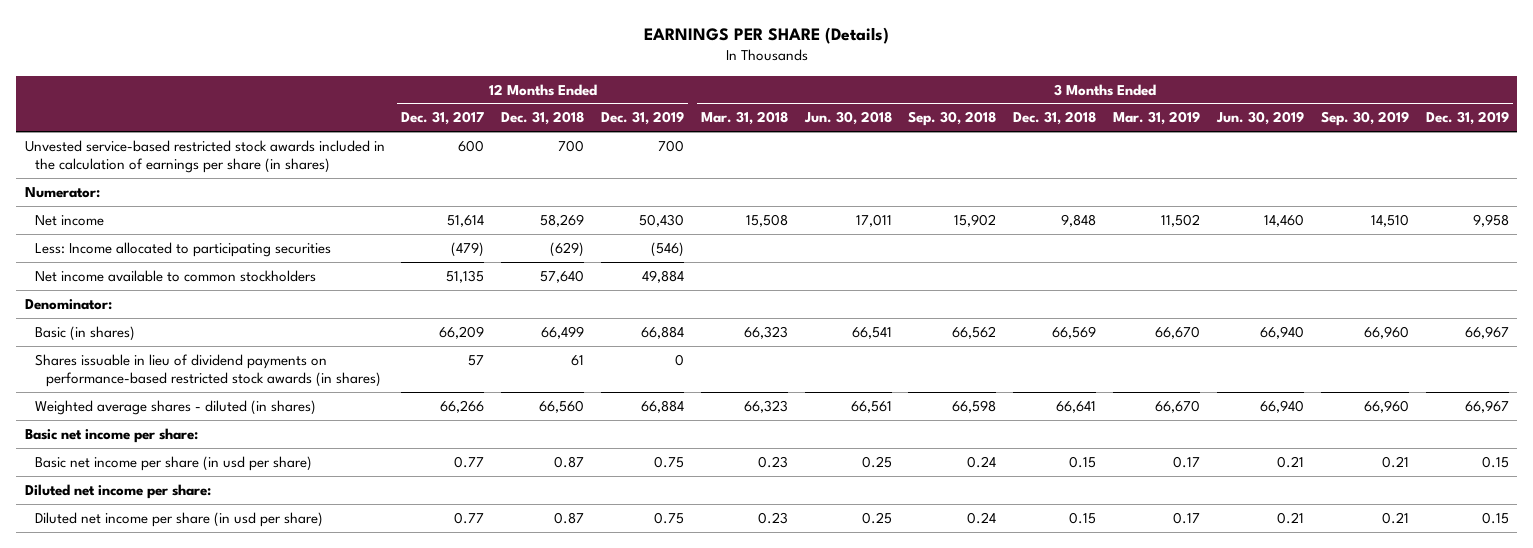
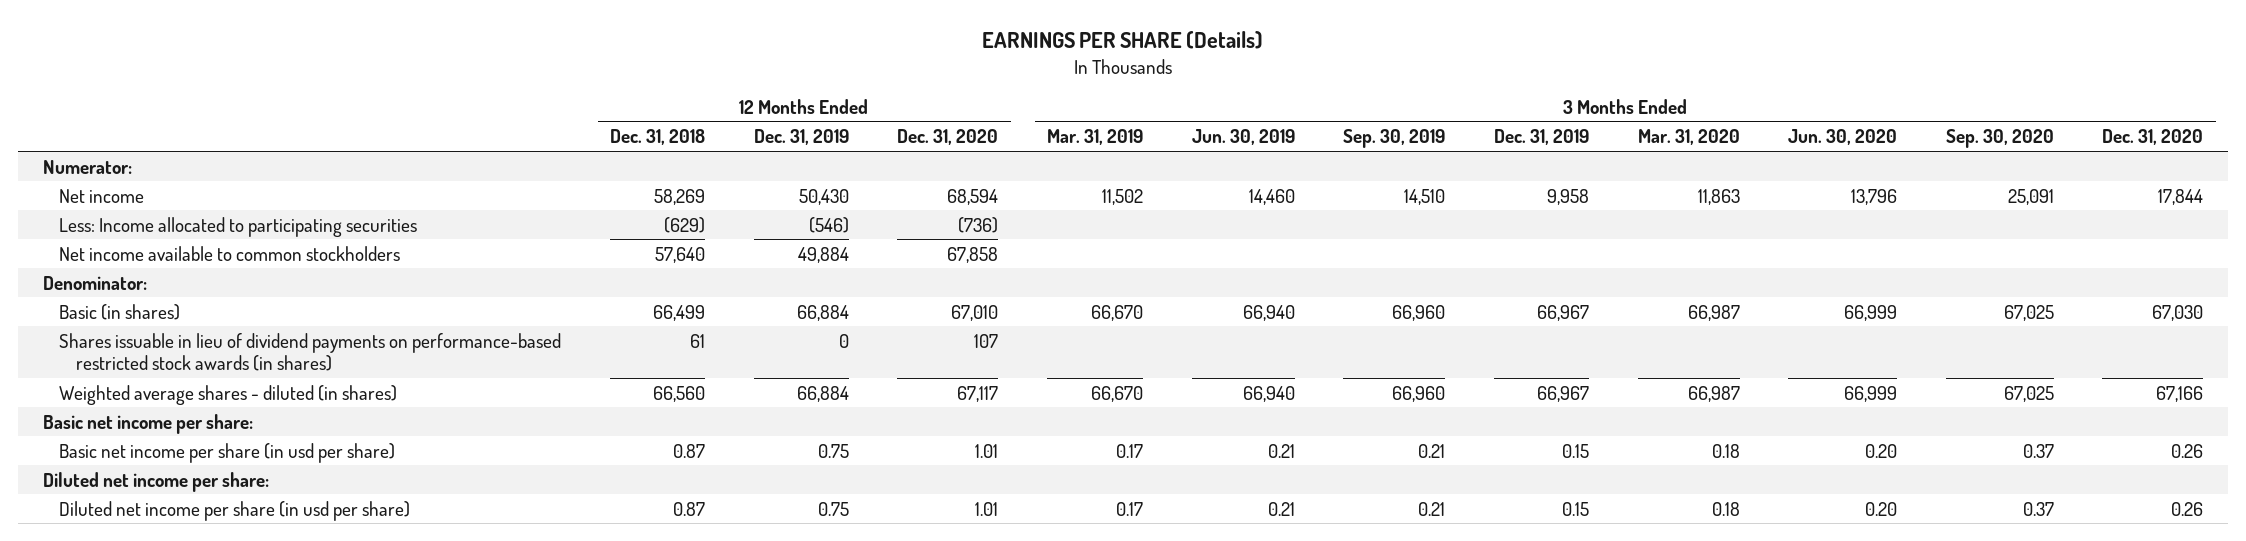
[401,111,485,126] Dec. 31, 2017 -> none
[700,111,788,126] Mar. 31, 2018 -> none
[803,111,892,126] Jun. 30, 2018 -> none
[908,111,997,127] Sep. 30, 2018 -> none
[1013,111,1097,126] Dec. 31, 2018 -> none
none -> [897,129,999,146] Dec. 31, 2020
none -> [1637,129,1740,146] Mar. 31, 2020
none -> [1788,129,1898,146] Jun. 30, 2020
none -> [1945,129,2054,149] Sep. 30, 2020
none -> [2102,129,2204,146] Dec. 31, 2020
[24,139,385,173] Unvested service-based restricted stock awards included in the calculation of earnings per share (in shares) -> none

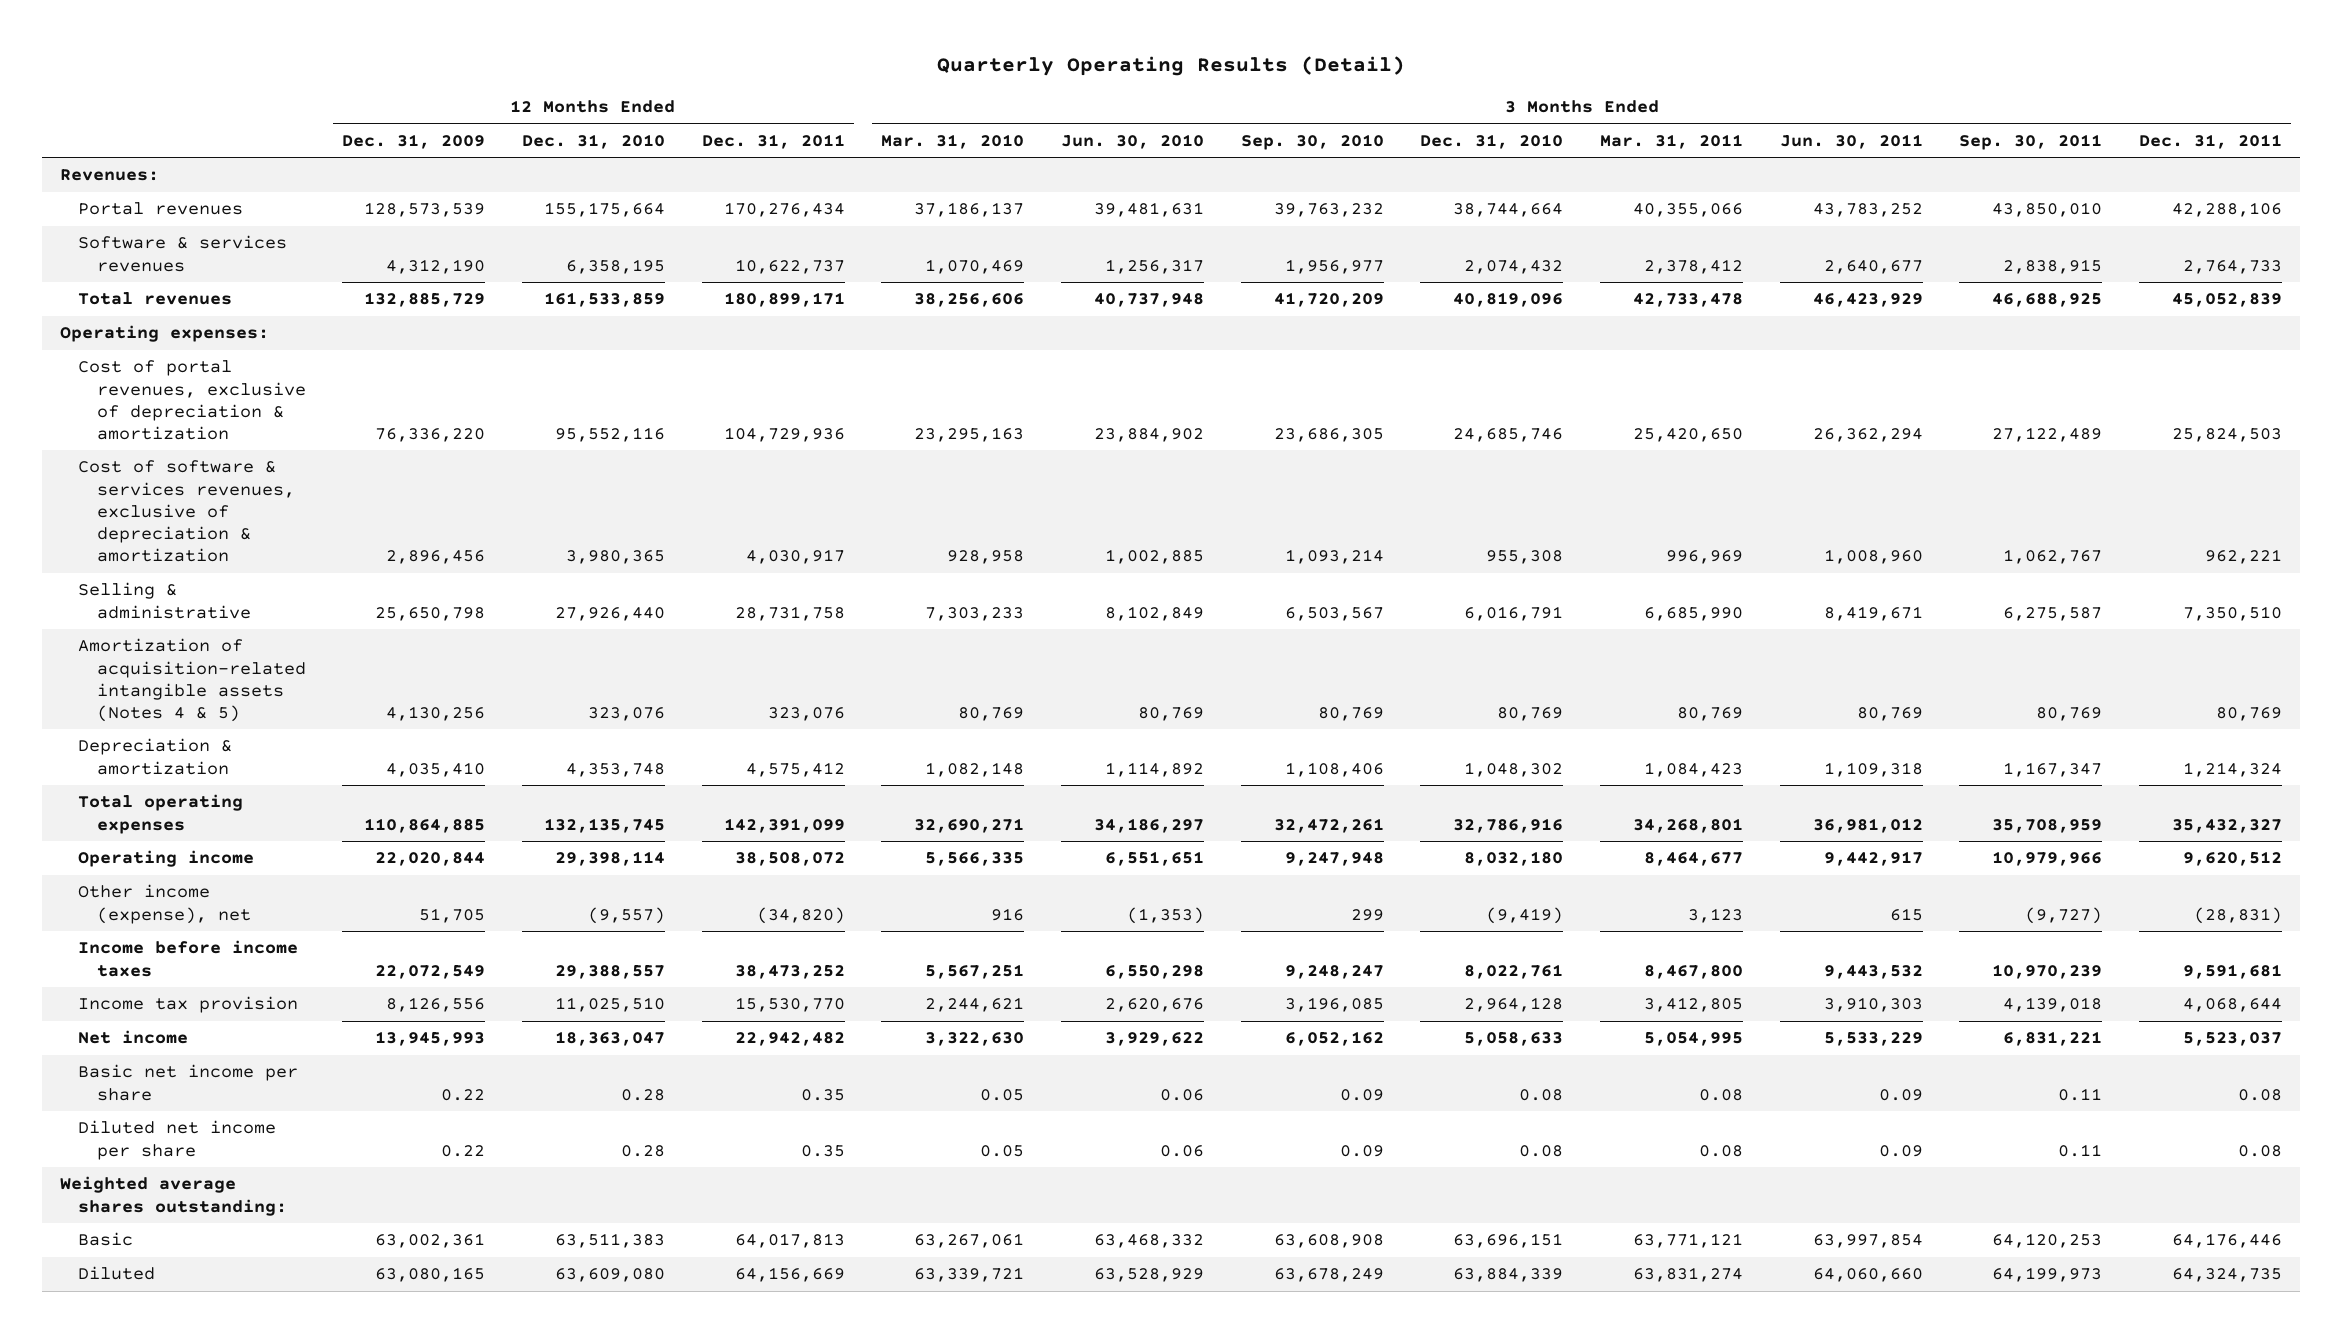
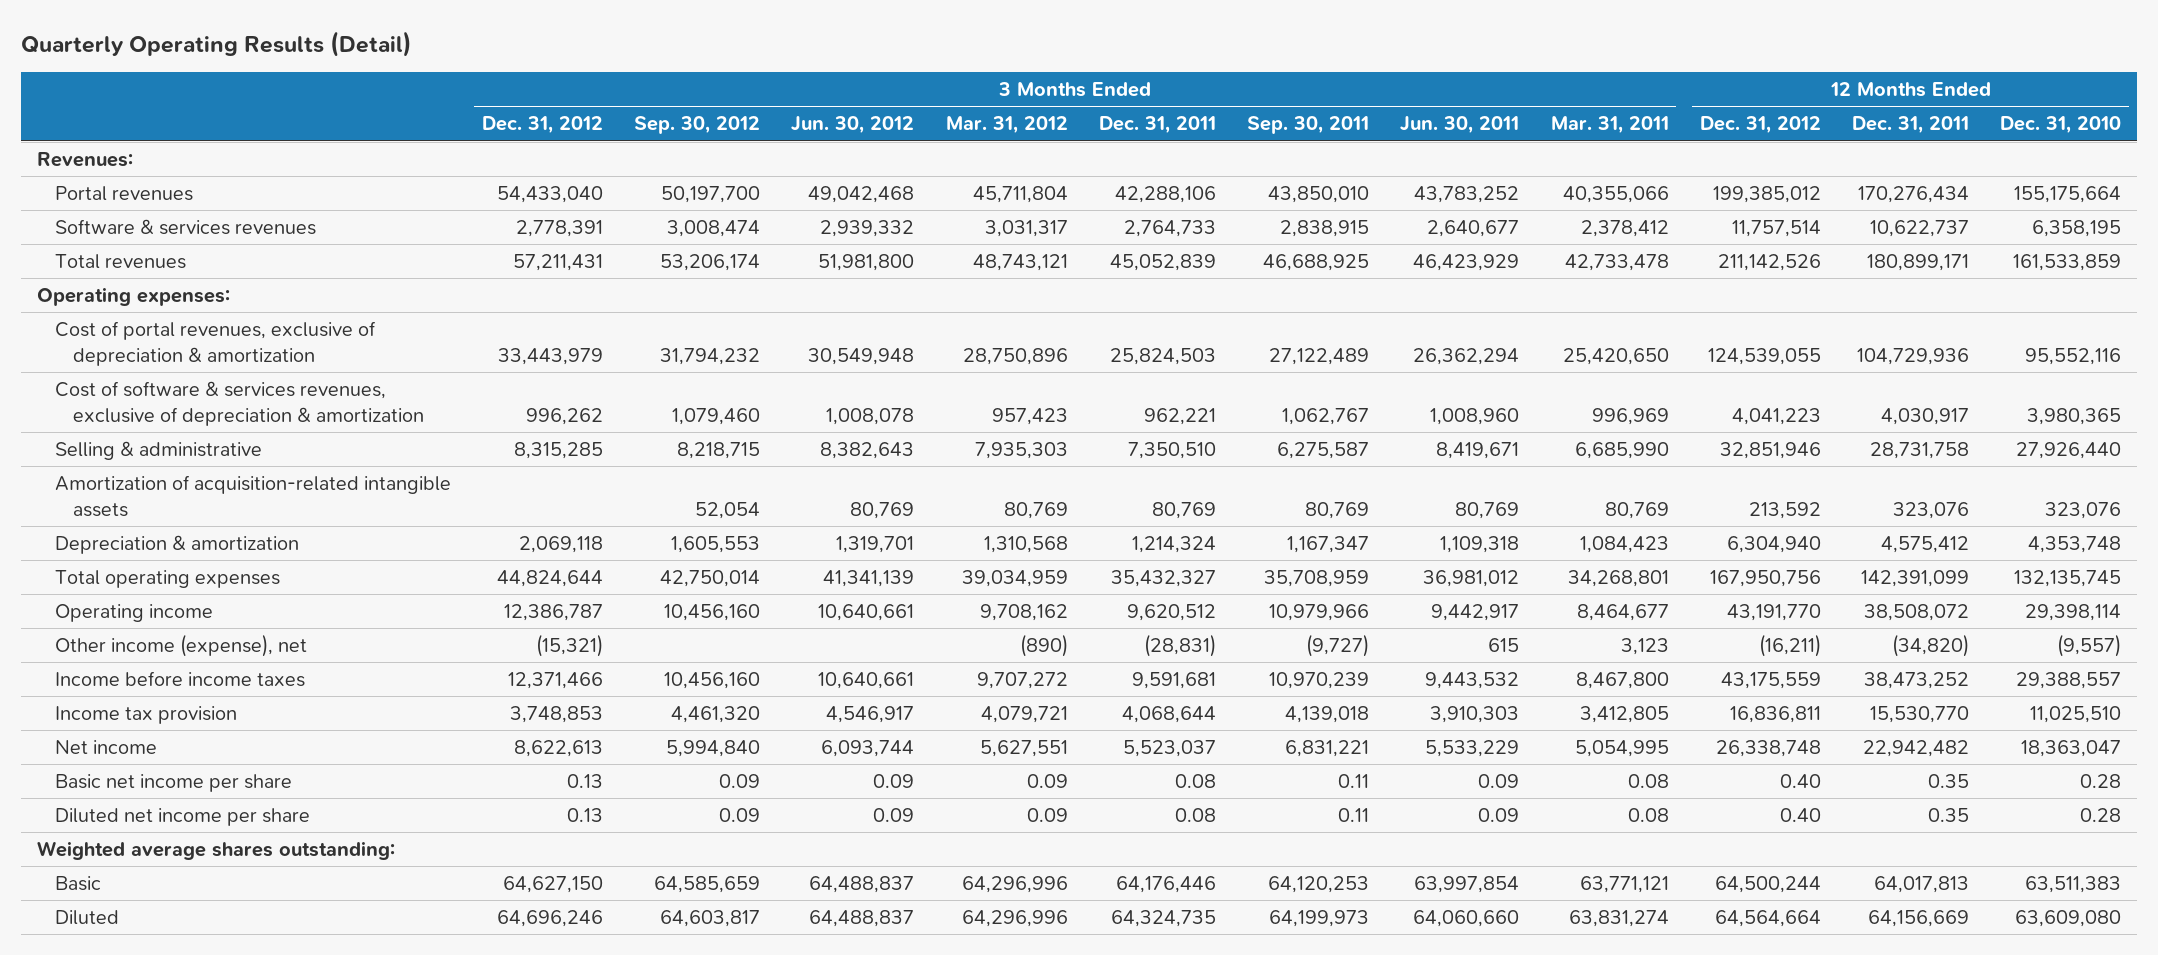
[342,133,486,149] Dec. 31, 2009 -> none
[881,133,1025,149] Mar. 31, 2010 -> none
[1060,133,1204,149] Jun. 30, 2010 -> none
[1240,133,1384,150] Sep. 30, 2010 -> none
[1420,133,1564,149] Dec. 31, 2010 -> none
none -> [481,116,603,135] Dec. 31, 2012
none -> [634,116,761,135] Sep. 30, 2012
none -> [791,116,915,135] Jun. 30, 2012
none -> [945,116,1068,135] Mar. 31, 2012
none -> [1699,116,1821,135] Dec. 31, 2012
[78,638,306,722] Amortization of acquisition-related intangible assets (Notes 4 & 5) -> [54,474,451,517] Amortization of acquisition-related intangible assets

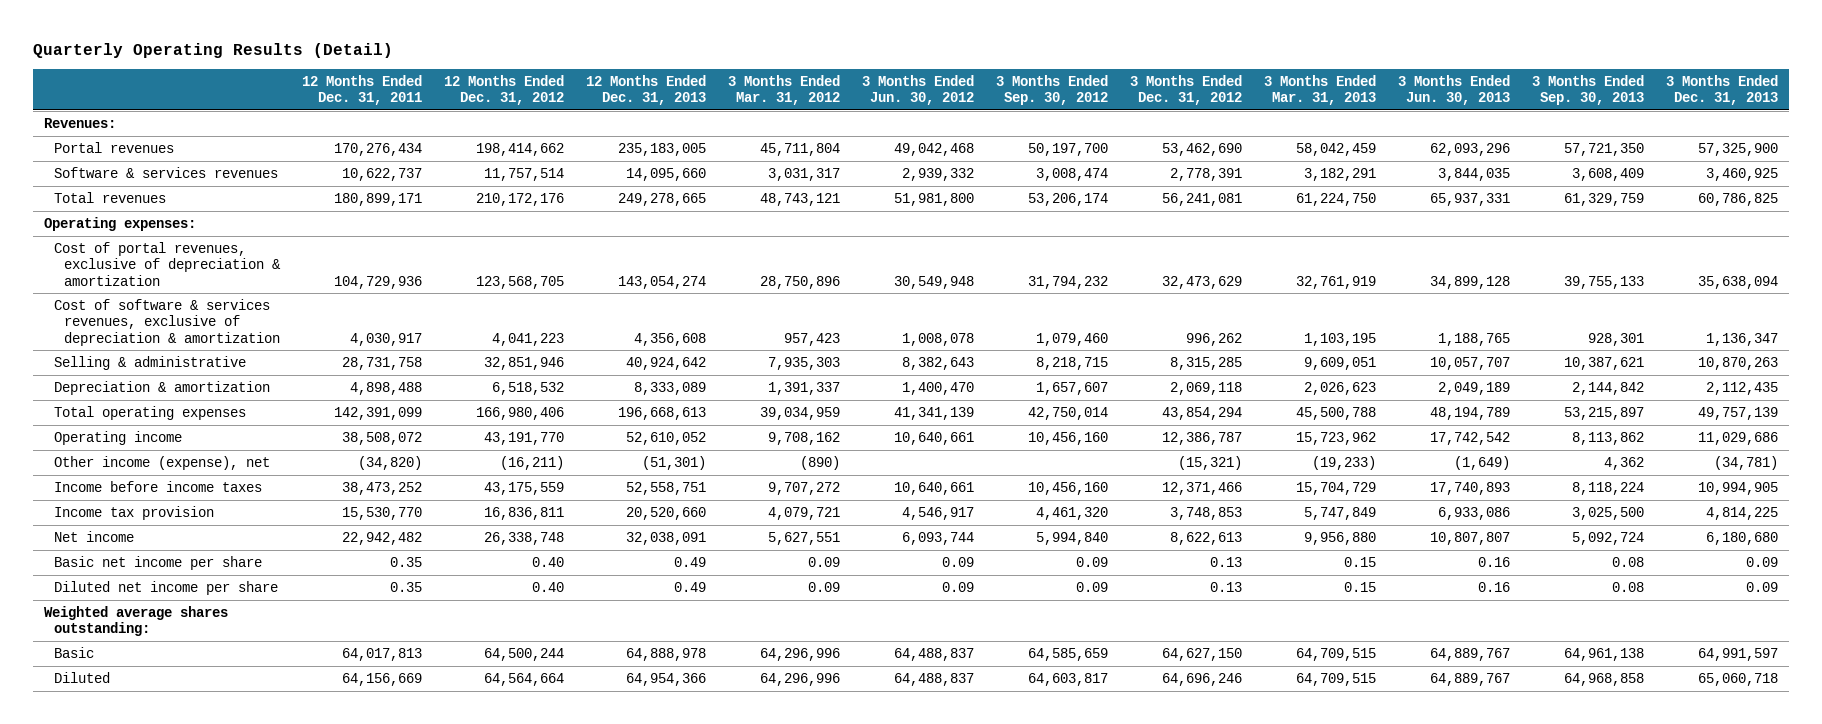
[1098,116,1216,135] Dec. 31, 2011 -> none
[1247,116,1370,135] Sep. 30, 2011 -> none
[1400,116,1520,135] Jun. 30, 2011 -> none
[1550,116,1669,135] Mar. 31, 2011 -> none
[2000,116,2122,135] Dec. 31, 2010 -> none
none -> [586,74,707,106] 12 Months Ended Dec. 31, 2013
none -> [1264,74,1377,106] 3 Months Ended Mar. 31, 2013
none -> [1398,74,1511,106] 3 Months Ended Jun. 30, 2013
none -> [1531,74,1644,106] 3 Months Ended Sep. 30, 2013
none -> [1665,74,1778,106] 3 Months Ended Dec. 31, 2013
[496,185,603,203] 54,433,040 -> [1162,143,1243,157] 53,462,690
[1712,185,1821,203] 199,385,012 -> [476,143,565,157] 198,414,662
[512,253,603,271] 57,211,431 -> [1162,193,1243,207] 56,241,081
[1717,253,1821,271] 211,142,526 -> [476,193,565,207] 210,172,176
[497,347,603,365] 33,443,979 -> [1162,275,1243,289] 32,473,629
[1707,347,1821,365] 124,539,055 -> [476,275,565,289] 123,568,705
[54,474,451,517] Amortization of acquisition-related intangible assets -> none
[671,535,761,553] 1,605,553 -> [1036,382,1109,396] 1,657,607
[836,535,915,553] 1,319,701 -> [902,382,975,396] 1,400,470
[983,535,1068,553] 1,310,568 -> [768,382,841,396] 1,391,337
[1726,535,1821,553] 6,304,940 -> [492,382,565,396] 6,518,532
[1881,535,1970,553] 4,575,412 -> [350,382,423,396] 4,898,488
[496,569,603,587] 44,824,644 -> [1162,407,1243,421] 43,854,294
[1709,569,1821,587] 167,950,756 -> [476,407,565,421] 166,980,406

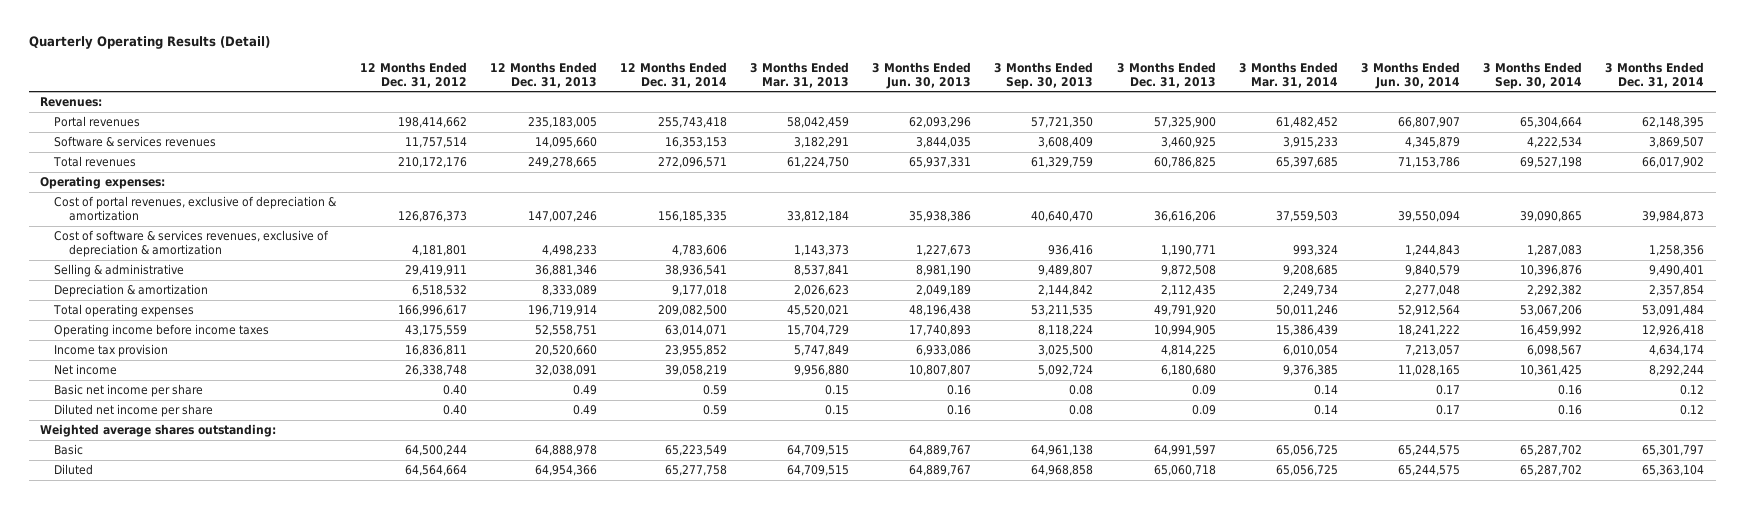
[302,74,423,106] 12 Months Ended Dec. 31, 2011 -> none
[728,74,841,106] 3 Months Ended Mar. 31, 2012 -> none
[862,74,975,106] 3 Months Ended Jun. 30, 2012 -> none
[996,74,1109,106] 3 Months Ended Sep. 30, 2012 -> none
[1130,74,1243,106] 3 Months Ended Dec. 31, 2012 -> none
none -> [619,61,727,88] 12 Months Ended Dec. 31, 2014
none -> [1238,61,1338,88] 3 Months Ended Mar. 31, 2014
none -> [1360,61,1460,89] 3 Months Ended Jun. 30, 2014
none -> [1483,61,1583,89] 3 Months Ended Sep. 30, 2014
none -> [1605,61,1705,88] 3 Months Ended Dec. 31, 2014
[476,275,565,289] 123,568,705 -> [397,210,467,222] 126,876,373
[618,275,707,289] 143,054,274 -> [527,210,597,222] 147,007,246
[1296,275,1377,289] 32,761,919 -> [787,210,850,222] 33,812,184
[1430,275,1511,289] 34,899,128 -> [909,210,972,222] 35,938,386
[1563,275,1644,289] 39,755,133 -> [1031,210,1094,222] 40,640,470
[1697,275,1778,289] 35,638,094 -> [1153,210,1216,222] 36,616,206
[492,332,565,346] 4,041,223 -> [411,244,467,256] 4,181,801
[634,332,707,346] 4,356,608 -> [541,244,597,256] 4,498,233
[1304,332,1377,346] 1,103,195 -> [794,244,850,256] 1,143,373
[1438,332,1511,346] 1,188,765 -> [916,244,972,256] 1,227,673
[1587,332,1644,346] 928,301 -> [1048,244,1094,256] 936,416
[1705,332,1778,346] 1,136,347 -> [1160,244,1216,256] 1,190,771
[484,357,565,371] 32,851,946 -> [404,265,467,277] 29,419,911
[626,357,707,371] 40,924,642 -> [534,265,597,277] 36,881,346
[1304,357,1377,371] 9,609,051 -> [794,265,850,277] 8,537,841
[1430,357,1511,371] 10,057,707 -> [916,265,972,277] 8,981,190
[1563,357,1644,371] 10,387,621 -> [1038,265,1094,277] 9,489,807
[1697,357,1778,371] 10,870,263 -> [1160,265,1216,277] 9,872,508
[54,431,183,446] Operating income -> none
[54,456,271,471] Other income (expense), net -> none
[476,407,565,421] 166,980,406 -> [397,305,467,317] 166,996,617
[618,407,707,421] 196,668,613 -> [527,305,597,317] 196,719,914
[1296,407,1377,421] 45,500,788 -> [787,305,850,317] 45,520,021
[1430,407,1511,421] 48,194,789 -> [909,305,972,317] 48,196,438
[1563,407,1644,421] 53,215,897 -> [1031,305,1094,317] 53,211,535
[1697,407,1778,421] 49,757,139 -> [1153,305,1216,317] 49,791,920
[54,481,263,493] Income before income taxes -> [54,324,270,338] Operating income before income taxes

